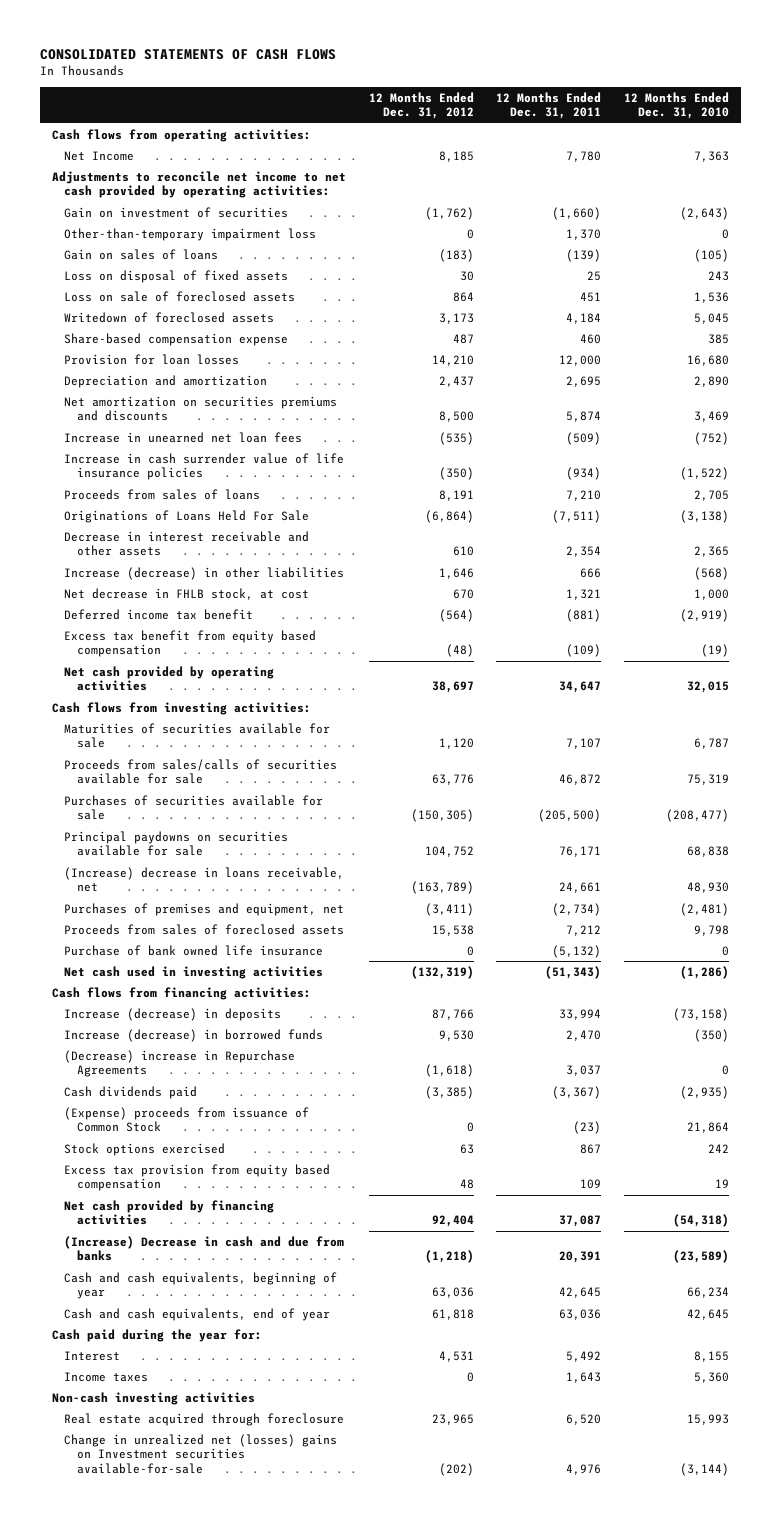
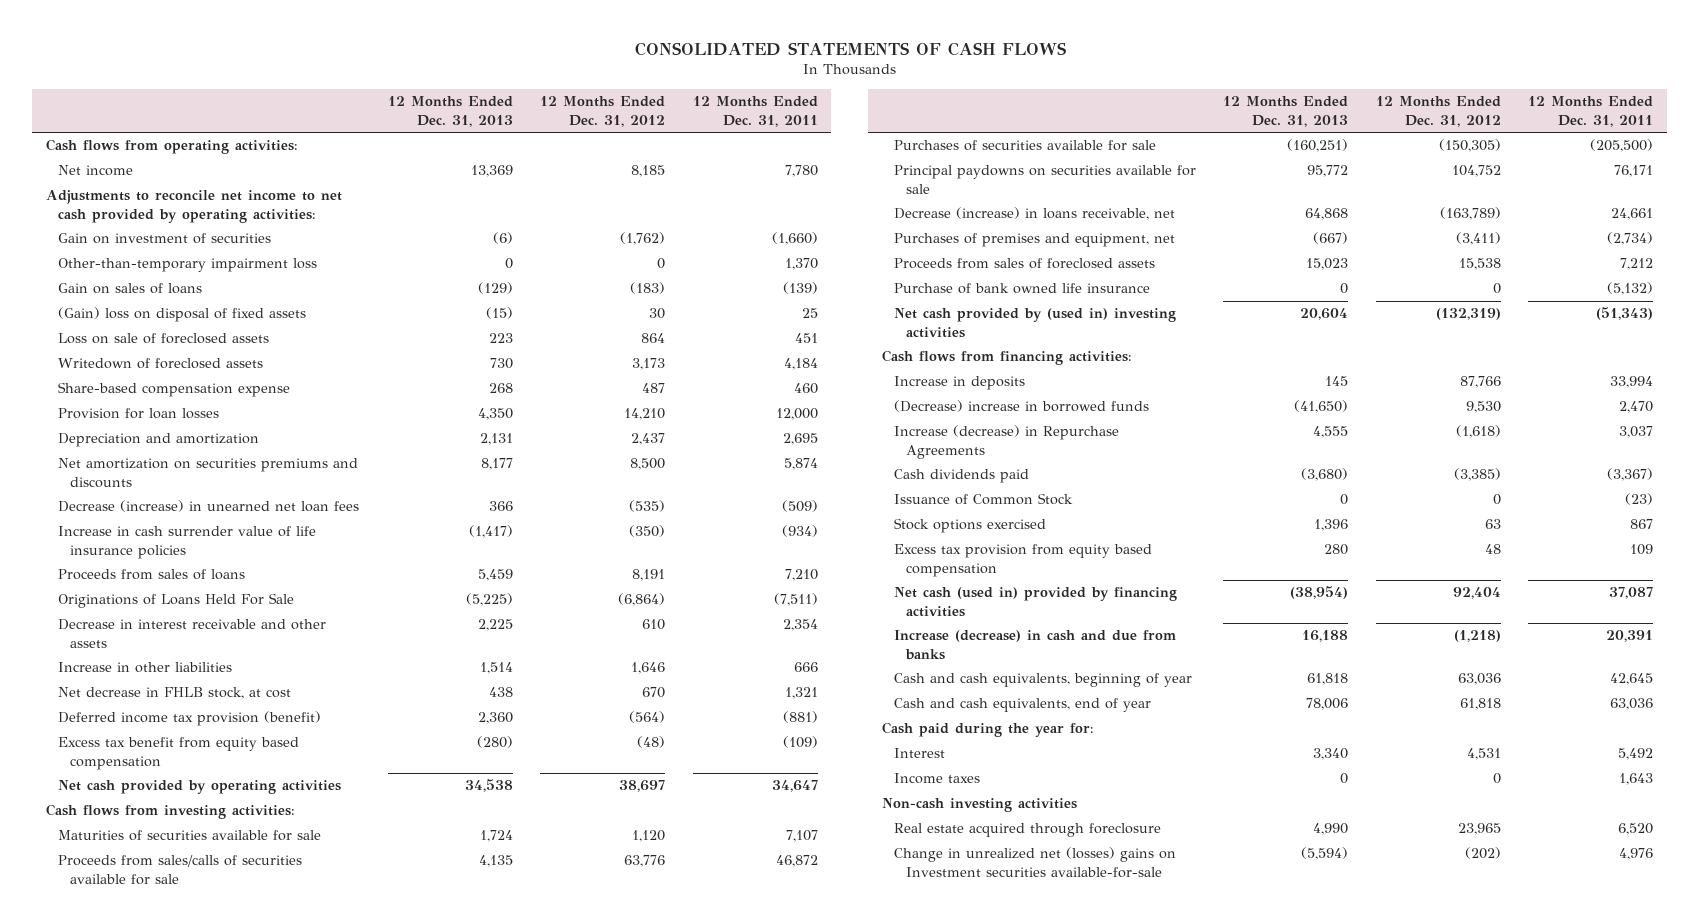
[624,92,730,120] 12 Months Ended Dec. 31, 2010 -> none
none -> [387,96,513,128] 12 Months Ended Dec. 31, 2013
[64,150,135,161] Net Income -> [58,165,134,177] Net income
[64,269,289,283] Loss on disposal of fixed assets -> [58,307,307,323] (Gain) loss on disposal of fixed assets
[64,431,303,443] Increase in unearned net loan fees -> [58,500,360,513] Decrease (increase) in unearned net loan fees
[64,566,345,580] Increase (decrease) in other liabilities -> [58,662,233,674] Increase in other liabilities
[64,608,254,620] Deferred income tax benefit -> [58,711,322,727] Deferred income tax provision (benefit)
[64,866,345,893] (Increase) decrease in loans receivable, net -> [893,207,1175,221] Decrease (increase) in loans receivable, net
[64,965,324,979] Net cash used in investing activities -> [893,308,1176,339] Net cash provided by (used in) investing activities
[64,1007,282,1021] Increase (decrease) in deposits -> [893,376,1025,391] Increase in deposits
[64,1028,324,1042] Increase (decrease) in borrowed funds -> [893,400,1149,413] (Decrease) increase in borrowed funds
[64,1049,296,1078] (Decrease) increase in Repurchase Agreements -> [893,425,1119,460] Increase (decrease) in Repurchase Agreements
[64,1106,310,1133] (Expense) proceeds from issuance of Common Stock -> [893,493,1073,506] Issuance of Common Stock
[64,1199,275,1226] Net cash provided by financing activities -> [893,587,1177,618] Net cash (used in) provided by financing activities
[64,1235,345,1262] (Increase) Decrease in cash and due from banks -> [893,630,1176,661] Increase (decrease) in cash and due from banks

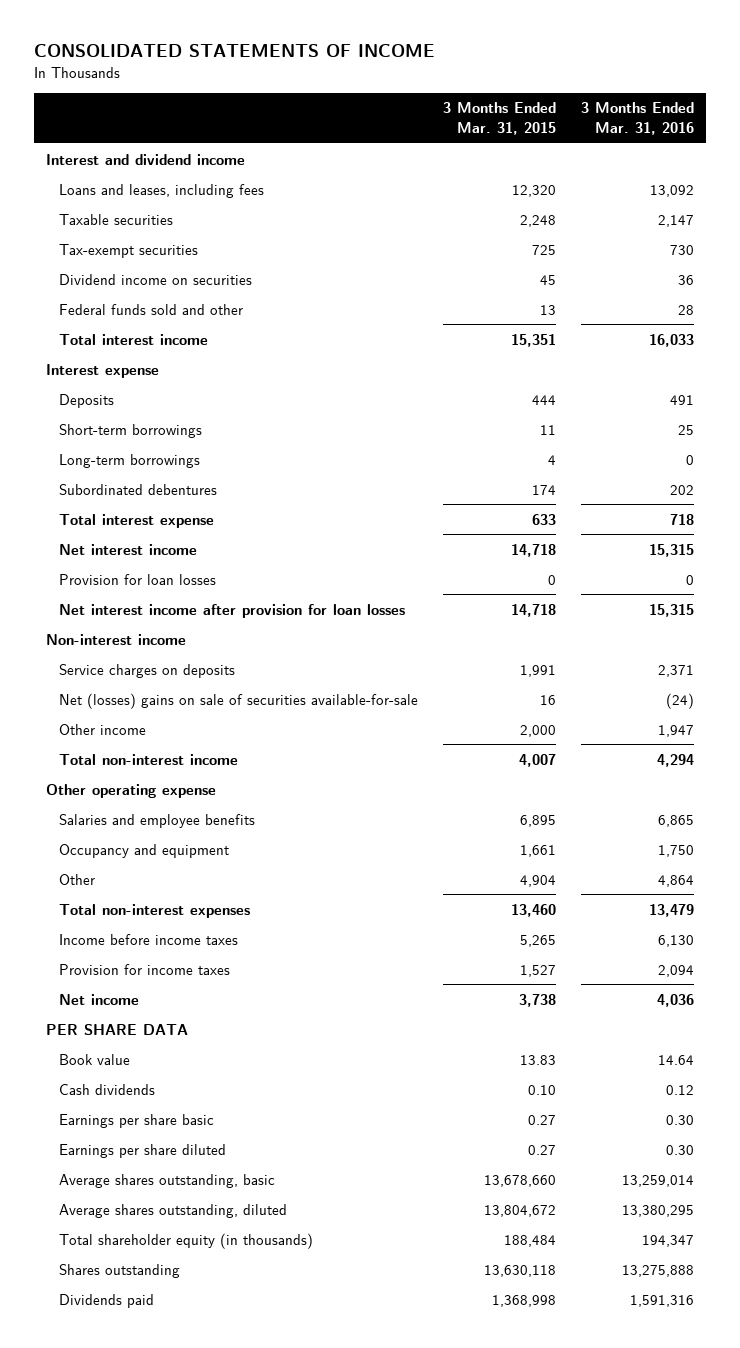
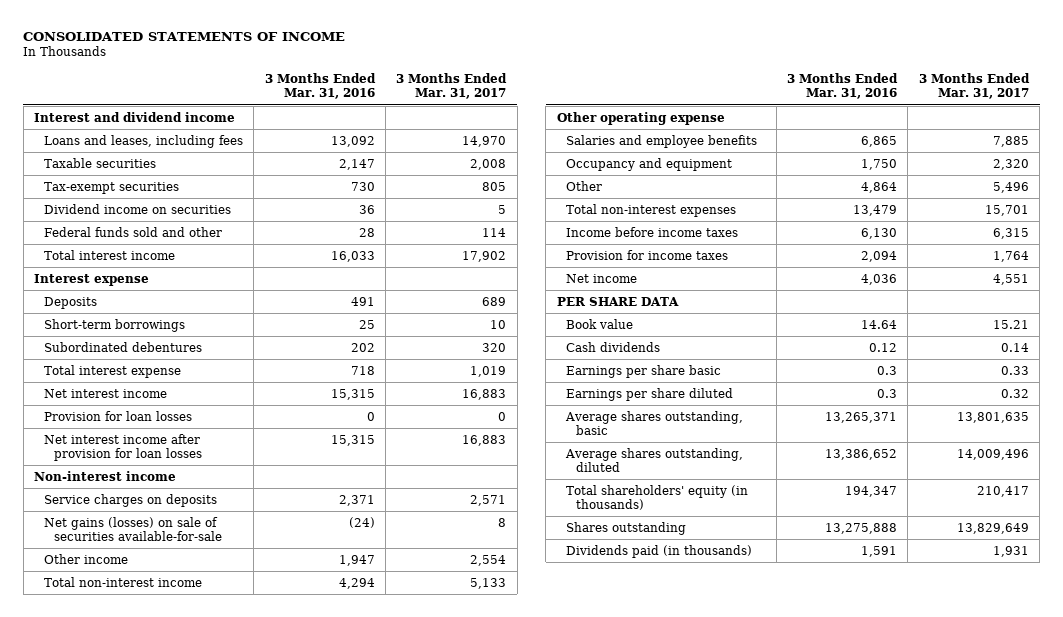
[443,102,557,135] 3 Months Ended Mar. 31, 2015 -> none
none -> [396,73,508,100] 3 Months Ended Mar. 31, 2017
[59,453,201,468] Long-term borrowings -> none
[59,692,419,709] Net (losses) gains on sale of securities available-for-sale -> [43,516,222,541] Net gains (losses) on sale of securities available-for-sale
[665,1114,694,1125] 0.30 -> [877,365,898,375] 0.3
[665,1144,694,1155] 0.30 -> [877,388,898,398] 0.3
[621,1174,694,1187] 13,259,014 -> [825,411,898,423] 13,265,371
[621,1204,694,1217] 13,380,295 -> [825,448,898,460] 13,386,652
[59,1232,314,1249] Total shareholder equity (in thousands) -> [566,484,749,510] Total shareholders' equity (in thousands)
[59,1293,155,1308] Dividends paid -> [566,544,753,558] Dividends paid (in thousands)
[629,1294,694,1307] 1,591,316 -> [861,545,898,557] 1,591

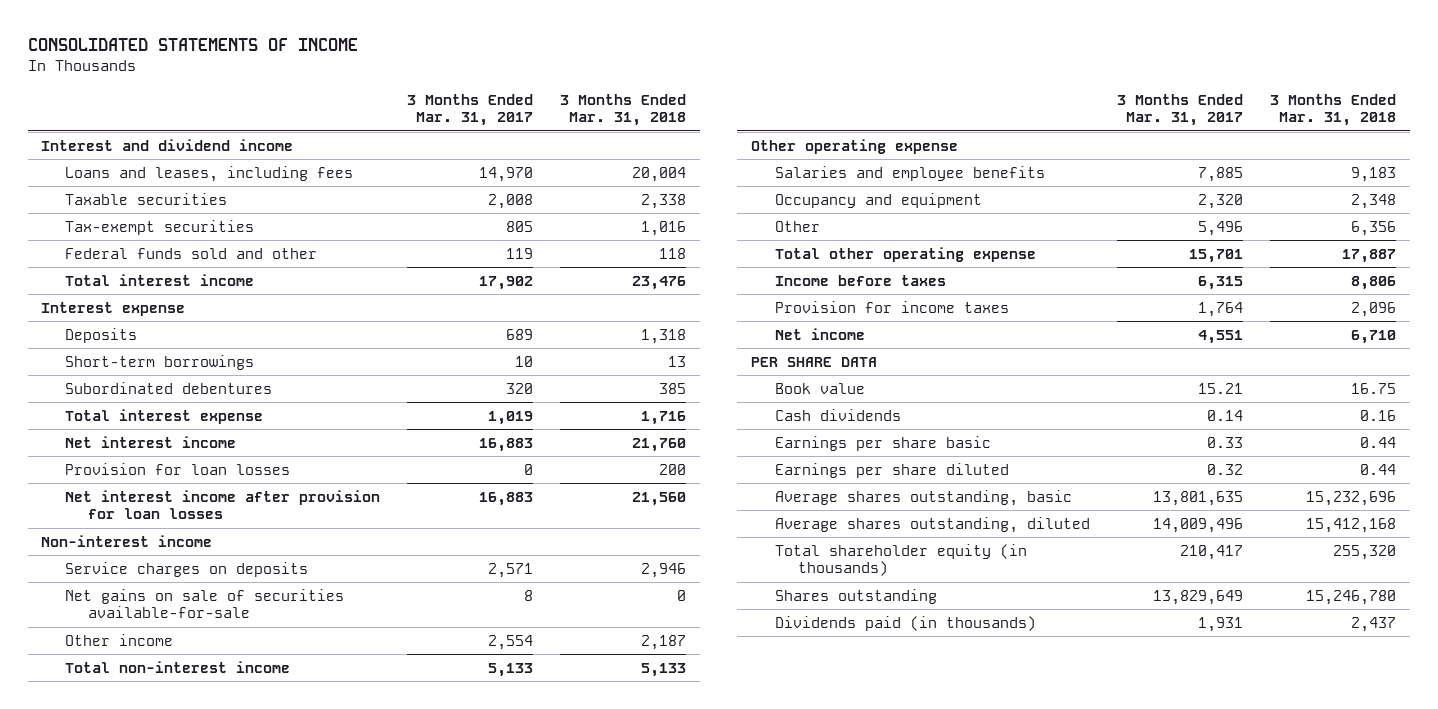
[264,73,376,100] 3 Months Ended Mar. 31, 2016 -> none
none -> [560,94,687,127] 3 Months Ended Mar. 31, 2018
[43,203,231,214] Dividend income on securities -> none
[482,227,507,237] 114 -> [506,247,534,259] 119
[43,516,222,541] Net gains (losses) on sale of securities available-for-sale -> [64,588,344,619] Net gains on sale of securities available-for-sale
[566,203,737,217] Total non-interest expenses -> [774,246,1036,262] Total other operating expense
[566,226,739,237] Income before income taxes -> [774,274,946,286] Income before taxes
[566,484,749,510] Total shareholders' equity (in thousands) -> [774,543,1027,577] Total shareholder equity (in thousands)

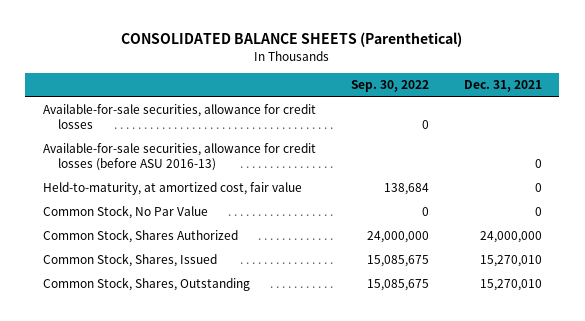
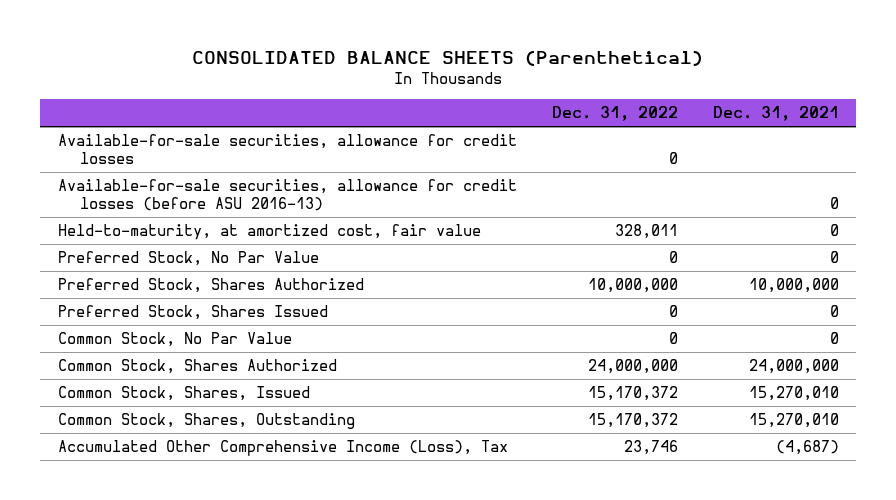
[350,80,429,93] Sep. 30, 2022 -> none
none -> [551,106,678,122] Dec. 31, 2022
none -> [57,251,319,267] Preferred Stock, No Par Value
none -> [57,278,364,294] Preferred Stock, Shares Authorized
none -> [57,305,328,321] Preferred Stock, Shares Issued
none -> [57,440,508,457] Accumulated Other Comprehensive Income (Loss), Tax

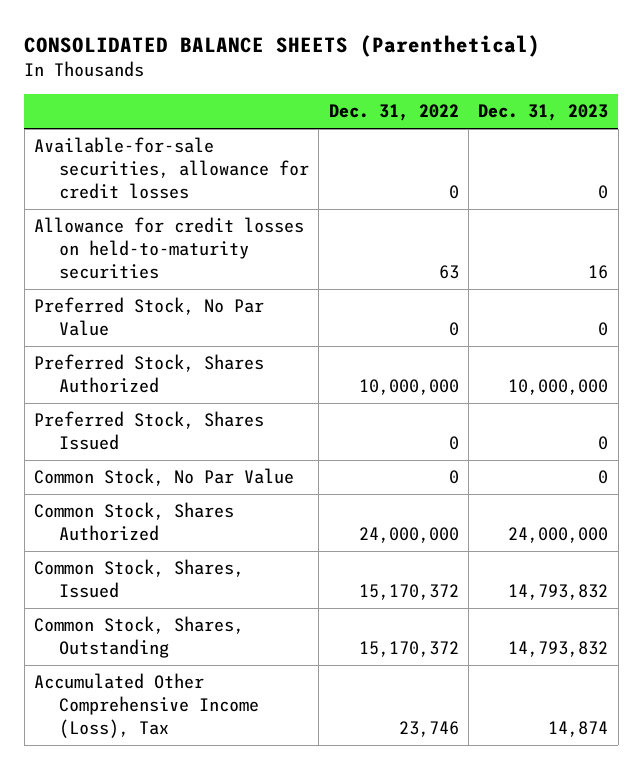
[712,106,839,122] Dec. 31, 2021 -> none
none -> [478,104,609,122] Dec. 31, 2023
[57,179,517,212] Available-for-sale securities, allowance for credit losses (before ASU 2016-13) -> none
[57,224,481,241] Held-to-maturity, at amortized cost, fair value -> none
none -> [34,217,305,280] Allowance for credit losses on held-to-maturity securities

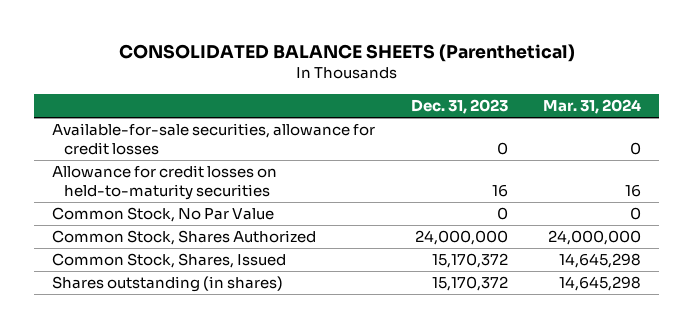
[328,104,459,122] Dec. 31, 2022 -> none
none -> [543,98,642,114] Mar. 31, 2024
[34,297,265,337] Preferred Stock, No Par Value -> none
[34,354,265,394] Preferred Stock, Shares Authorized -> none
[34,411,265,451] Preferred Stock, Shares Issued -> none
[34,673,260,739] Accumulated Other Comprehensive Income (Loss), Tax -> none
[508,584,609,601] 14,793,832 -> [431,253,508,269] 15,170,372
[34,616,245,659] Common Stock, Shares, Outstanding -> [52,276,284,293] Shares outstanding (in shares)
[508,641,609,658] 14,793,832 -> [431,276,508,292] 15,170,372

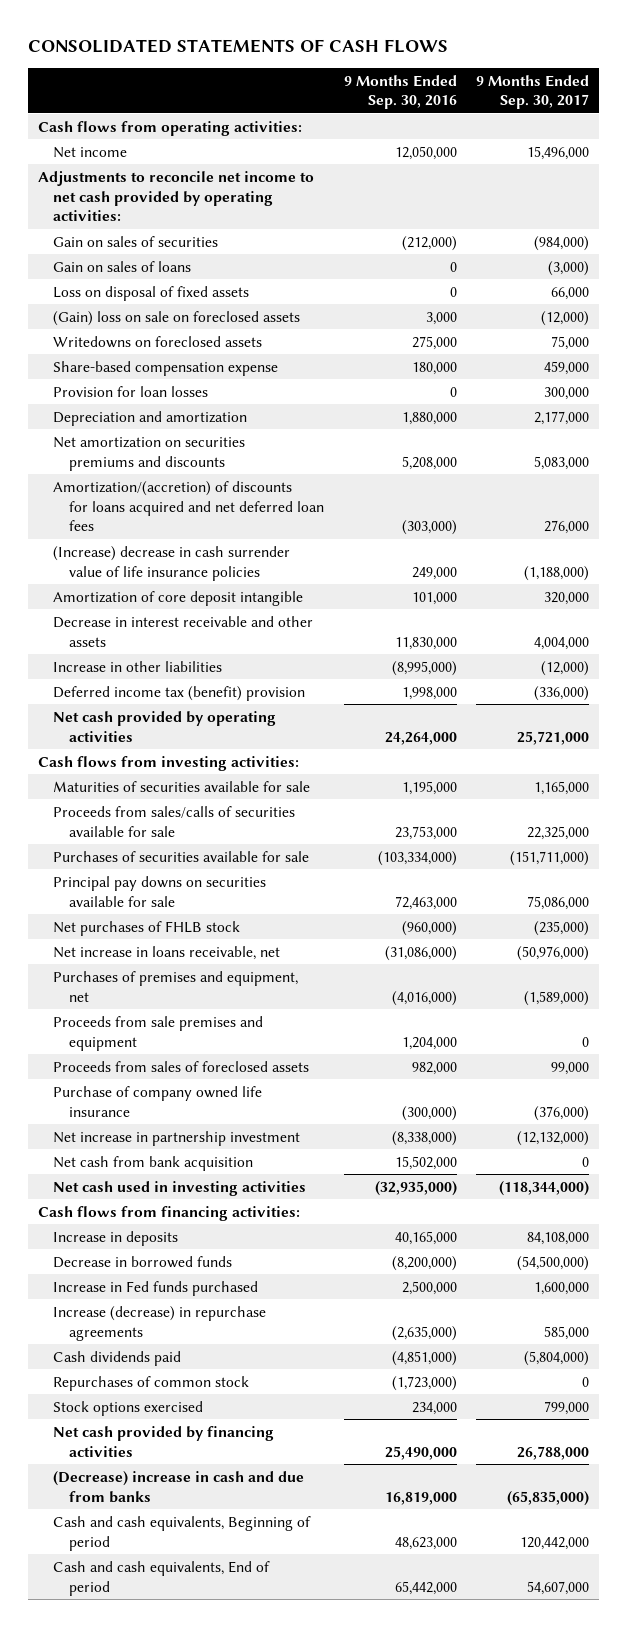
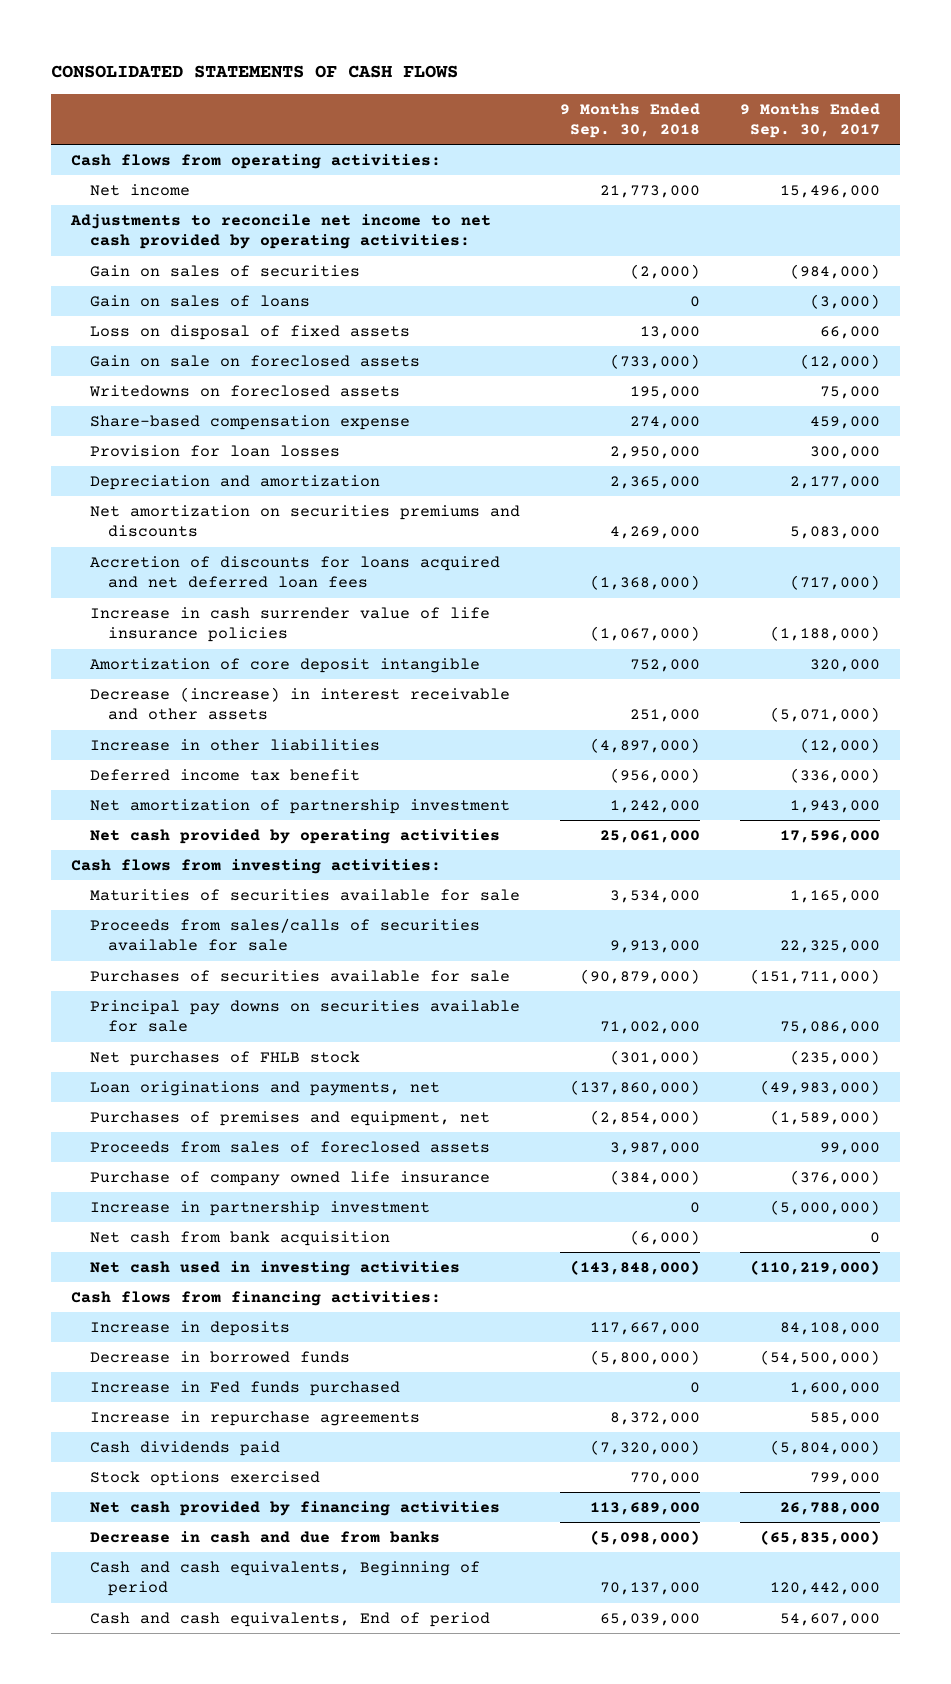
[343,74,457,110] 9 Months Ended Sep. 30, 2016 -> none
none -> [559,102,700,139] 9 Months Ended Sep. 30, 2018
[53,310,301,326] (Gain) loss on sale on foreclosed assets -> [89,354,420,367] Gain on sale on foreclosed assets
[53,480,324,532] Amortization/(accretion) of discounts for loans acquired and net deferred loan fees -> [89,555,500,589] Accretion of discounts for loans acquired and net deferred loan fees
[544,520,590,535] 276,000 -> [789,575,880,591] (717,000)
[53,545,291,581] (Increase) decrease in cash surrender value of life insurance policies -> [89,606,490,643] Increase in cash surrender value of life insurance policies
[53,615,314,647] Decrease in interest receivable and other assets -> [89,686,510,721] Decrease (increase) in interest receivable and other assets
[534,636,590,650] 4,004,000 -> [769,707,880,723] (5,071,000)
[53,685,306,701] Deferred income tax (benefit) provision -> [89,768,360,781] Deferred income tax benefit
none -> [89,798,510,814] Net amortization of partnership investment
[517,730,590,745] 25,721,000 -> [779,829,880,843] 17,596,000
[53,945,281,960] Net increase in loans receivable, net -> [89,1080,440,1096] Loan originations and payments, net
[517,945,590,961] (50,976,000) -> [759,1079,880,1095] (49,983,000)
[53,1015,264,1051] Proceeds from sale premises and equipment -> none
[53,1130,301,1146] Net increase in partnership investment -> [89,1200,430,1216] Increase in partnership investment
[517,1130,590,1146] (12,132,000) -> [769,1199,880,1215] (5,000,000)
[499,1180,590,1196] (118,344,000) -> [749,1259,880,1275] (110,219,000)
[53,1305,267,1341] Increase (decrease) in repurchase agreements -> [89,1410,420,1426] Increase in repurchase agreements
[53,1375,250,1391] Repurchases of common stock -> none
[53,1470,305,1503] (Decrease) increase in cash and due from banks -> [89,1530,440,1543] Decrease in cash and due from banks

